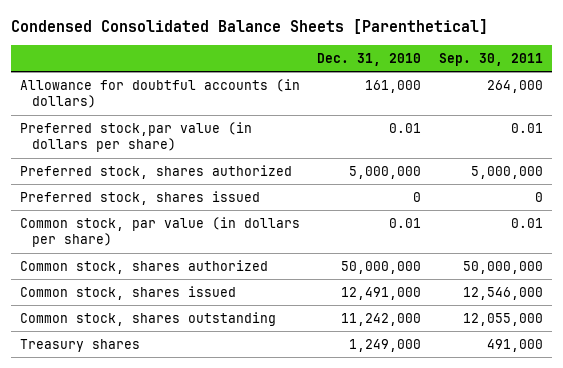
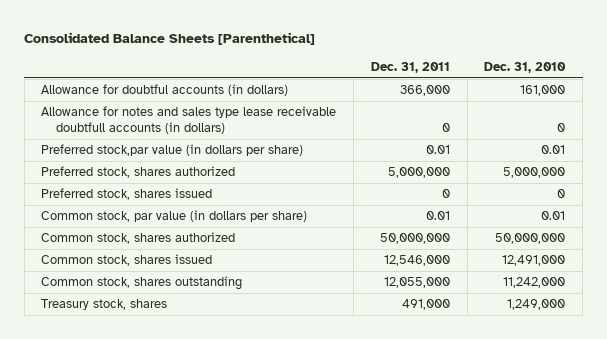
[11,18,489,34] Condensed Consolidated Balance Sheets [Parenthetical] -> [24,32,316,46] Consolidated Balance Sheets [Parenthetical]
[438,52,543,66] Sep. 30, 2011 -> none
none -> [370,61,450,73] Dec. 31, 2011
none -> [41,106,337,134] Allowance for notes and sales type lease receivable doubtfull accounts (in dollars)
[19,339,140,353] Treasury shares -> [41,299,168,311] Treasury stock, shares

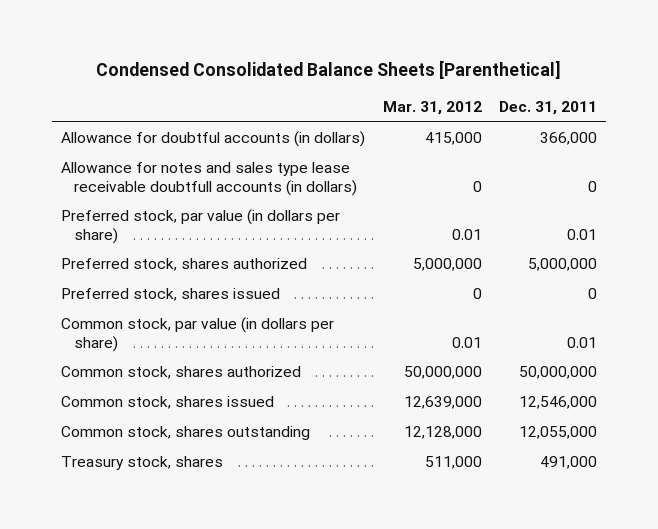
[24,32,316,46] Consolidated Balance Sheets [Parenthetical] -> [96,60,562,80] Condensed Consolidated Balance Sheets [Parenthetical]
[484,61,567,73] Dec. 31, 2010 -> none
none -> [382,101,482,116] Mar. 31, 2012
[41,144,304,157] Preferred stock,par value (in dollars per share) -> [61,209,341,244] Preferred stock, par value (in dollars per share)

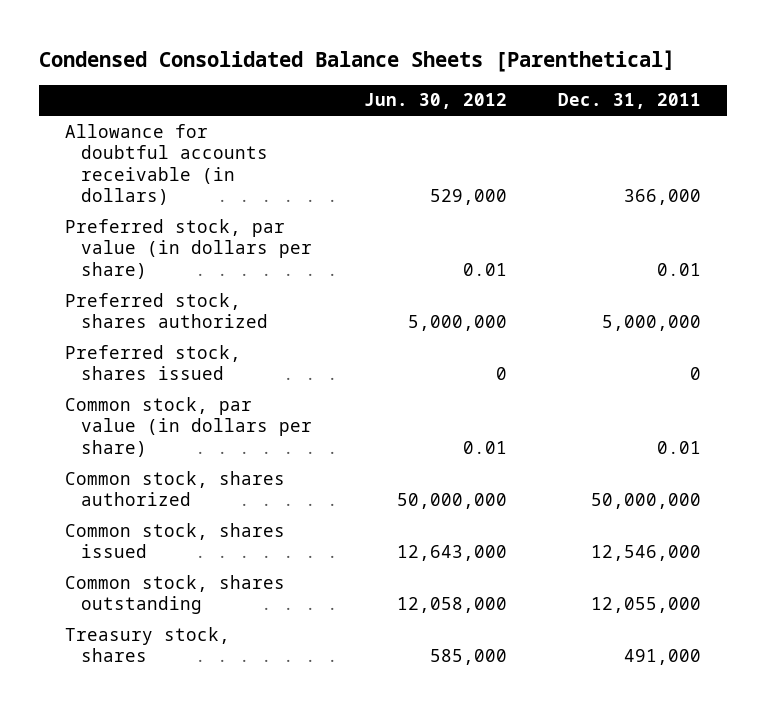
[382,101,482,116] Mar. 31, 2012 -> none
none -> [363,93,507,110] Jun. 30, 2012
[61,162,357,196] Allowance for notes and sales type lease receivable doubtfull accounts (in dollars) -> none
[61,131,366,148] Allowance for doubtful accounts (in dollars) -> [65,123,269,206] Allowance for doubtful accounts receivable (in dollars)

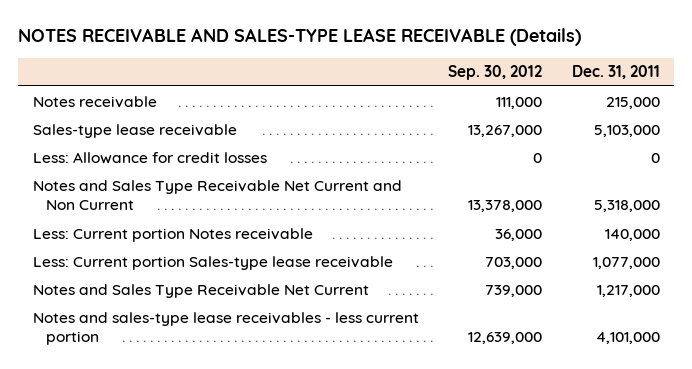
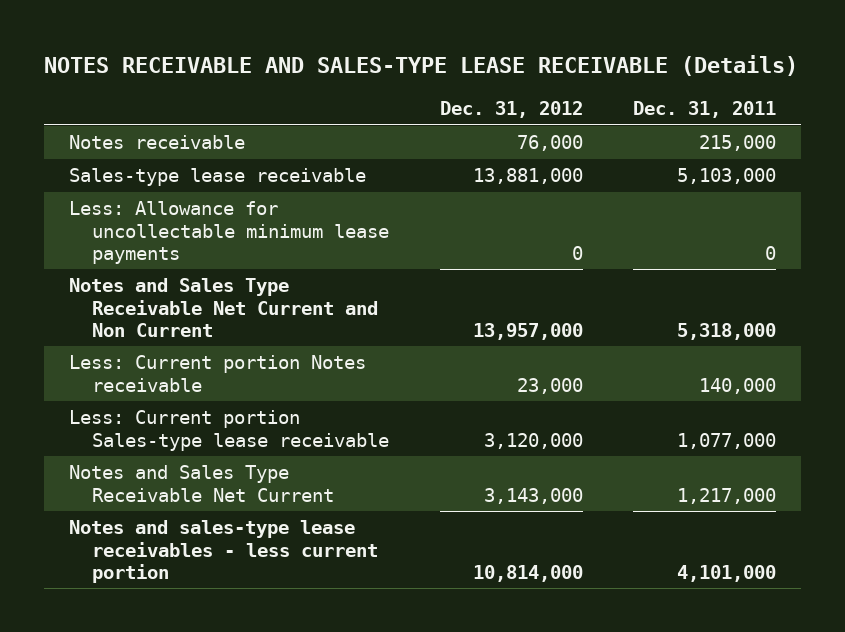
[448,65,543,81] Sep. 30, 2012 -> none
none -> [439,100,583,118] Dec. 31, 2012
[32,151,267,164] Less: Allowance for credit losses -> [69,201,390,264] Less: Allowance for uncollectable minimum lease payments

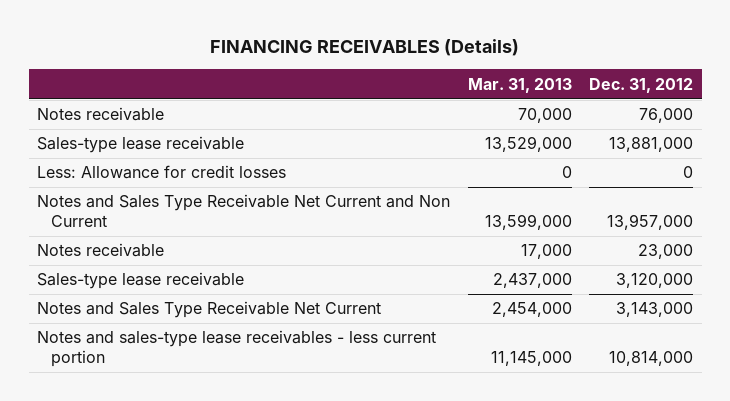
[44,55,799,77] NOTES RECEIVABLE AND SALES-TYPE LEASE RECEIVABLE (Details) -> [210,39,520,57] FINANCING RECEIVABLES (Details)
[633,100,777,118] Dec. 31, 2011 -> none
none -> [467,77,572,93] Mar. 31, 2013
[69,201,390,264] Less: Allowance for uncollectable minimum lease payments -> [37,165,287,180] Less: Allowance for credit losses
[69,355,367,392] Less: Current portion Notes receivable -> [37,243,165,258] Notes receivable
[69,410,390,451] Less: Current portion Sales-type lease receivable -> [37,272,245,290] Sales-type lease receivable

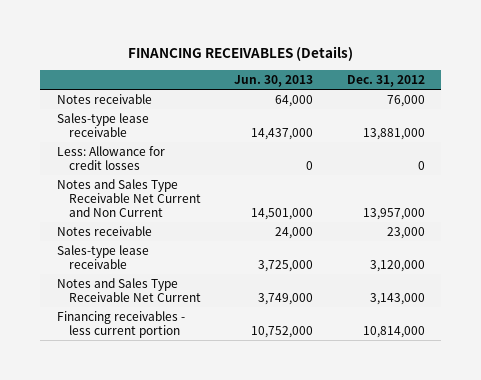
[467,77,572,93] Mar. 31, 2013 -> none
none -> [234,74,314,87] Jun. 30, 2013
[37,330,437,368] Notes and sales-type lease receivables - less current portion -> [56,310,185,338] Financing receivables - less current portion

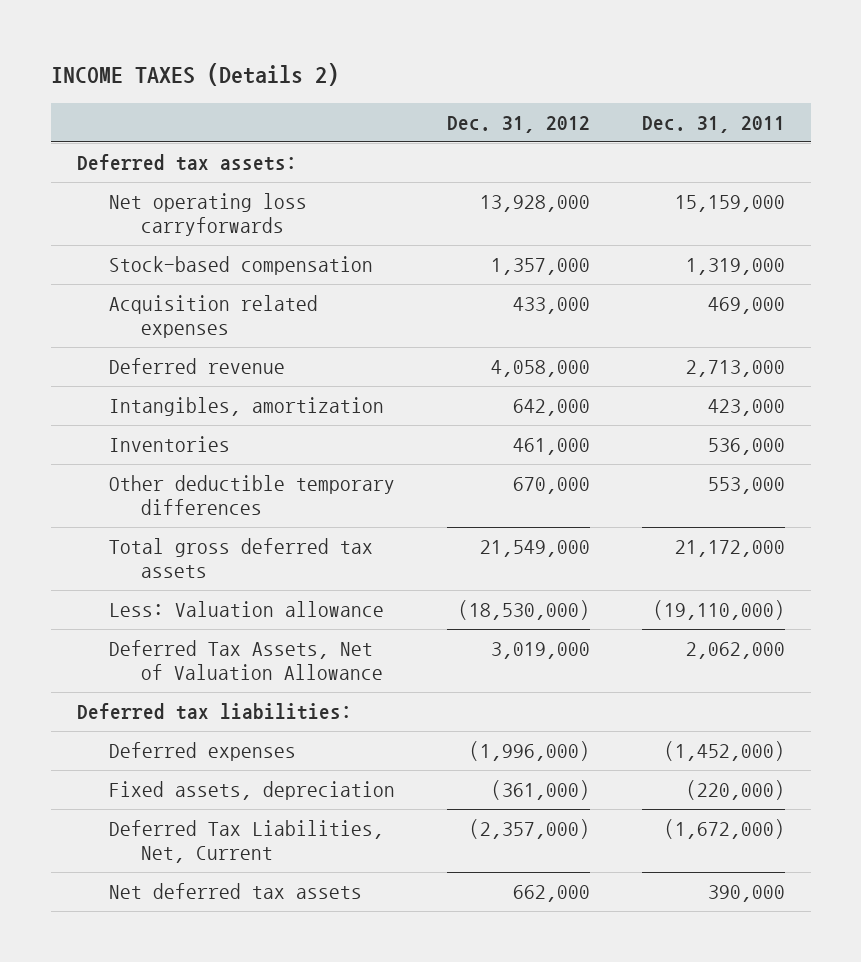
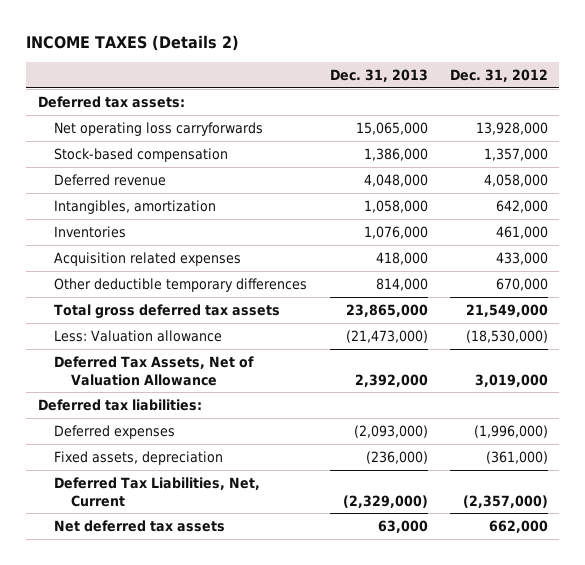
[641,115,785,133] Dec. 31, 2011 -> none
none -> [329,69,428,83] Dec. 31, 2013
[108,295,318,339] Acquisition related expenses -> [54,251,242,266] Acquisition related expenses

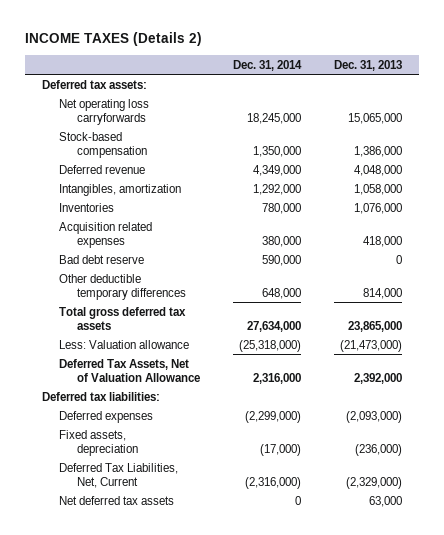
[449,69,548,83] Dec. 31, 2012 -> none
none -> [233,59,303,71] Dec. 31, 2014
none -> [59,254,145,264] Bad debt reserve

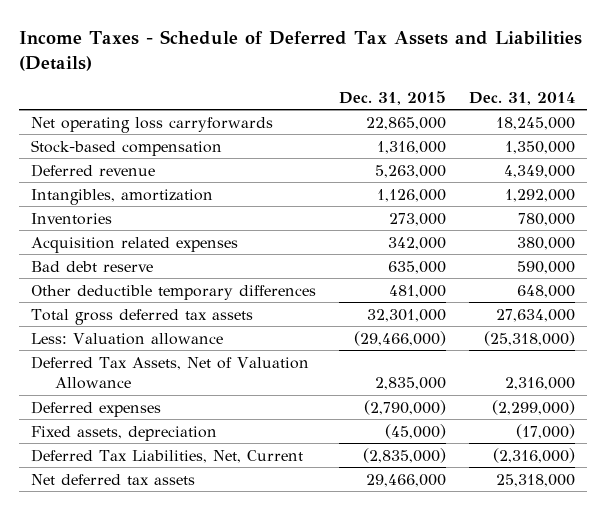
[25,32,203,47] INCOME TAXES (Details 2) -> [19,29,583,71] Income Taxes - Schedule of Deferred Tax Assets and Liabilities (Details)
[334,59,403,71] Dec. 31, 2013 -> none
none -> [338,90,446,105] Dec. 31, 2015
[41,79,147,89] Deferred tax assets: -> none
[41,391,160,401] Deferred tax liabilities: -> none
[295,495,302,505] 0 -> [496,473,576,487] 25,318,000

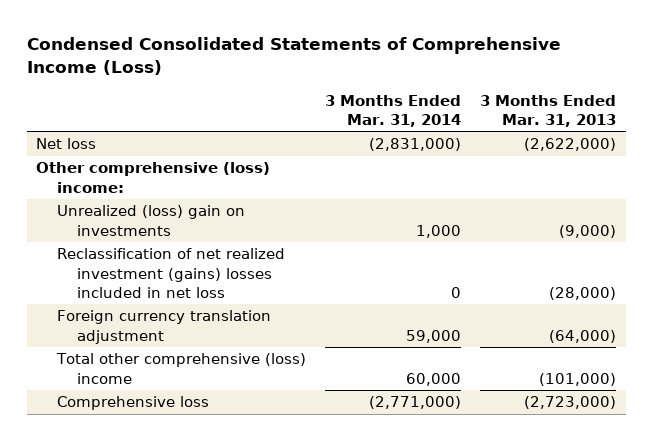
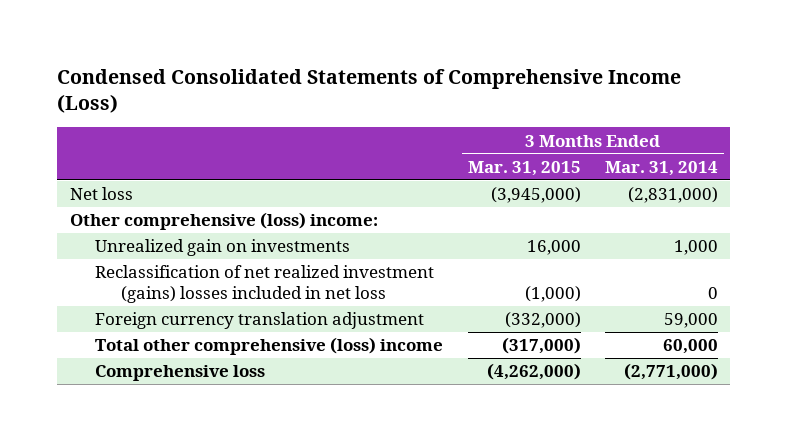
[480,94,617,127] 3 Months Ended Mar. 31, 2013 -> none
none -> [467,160,581,176] Mar. 31, 2015
[56,205,245,236] Unrealized (loss) gain on investments -> [95,239,351,257] Unrealized gain on investments

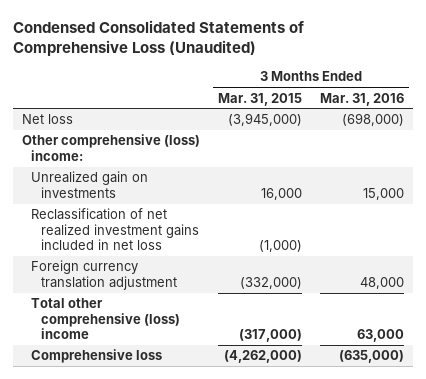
[57,68,682,114] Condensed Consolidated Statements of Comprehensive Income (Loss) -> [12,19,304,56] Condensed Consolidated Statements of Comprehensive Loss (Unaudited)
[605,160,719,176] Mar. 31, 2014 -> none
none -> [319,92,404,106] Mar. 31, 2016
[95,265,435,304] Reclassification of net realized investment (gains) losses included in net loss -> [31,208,200,251] Reclassification of net realized investment gains included in net loss

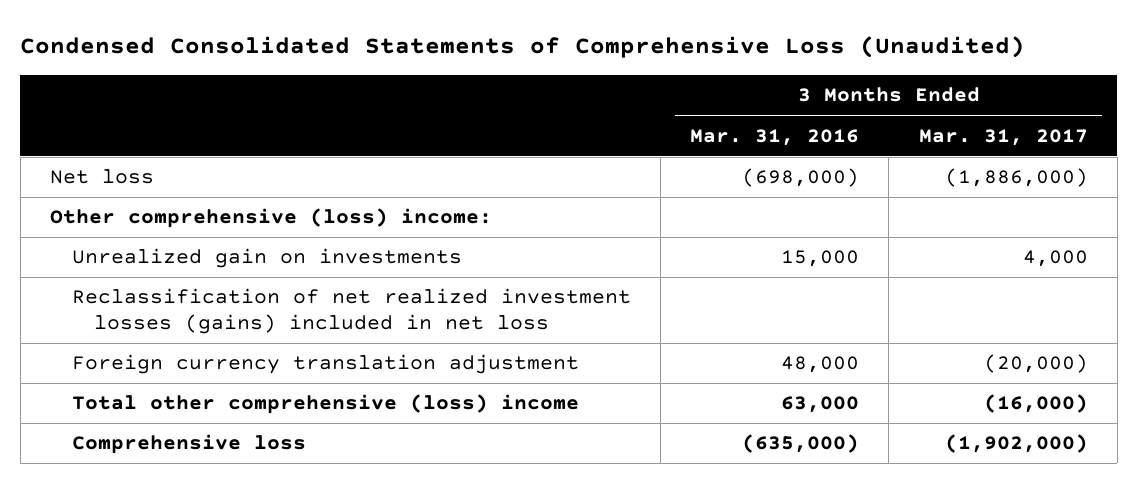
[217,92,302,106] Mar. 31, 2015 -> none
none -> [918,128,1088,146] Mar. 31, 2017
[31,208,200,251] Reclassification of net realized investment gains included in net loss -> [71,288,631,334] Reclassification of net realized investment losses (gains) included in net loss

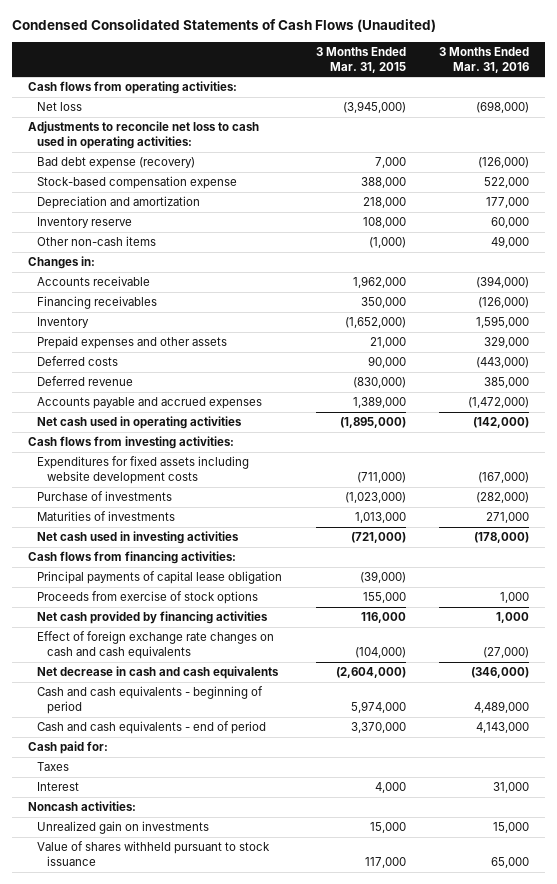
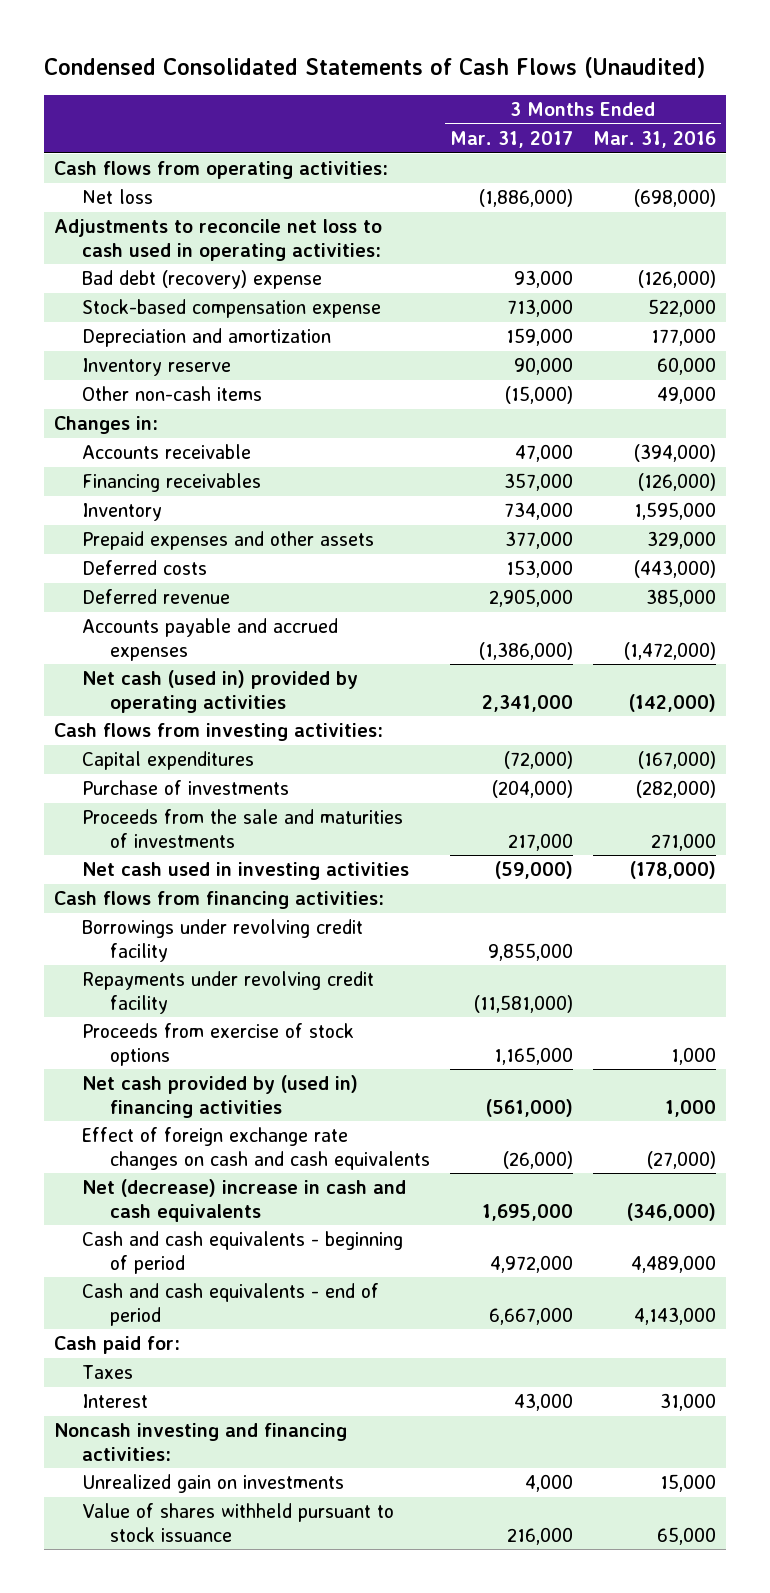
[315,46,406,73] 3 Months Ended Mar. 31, 2015 -> none
none -> [449,131,573,149] Mar. 31, 2017
[37,157,196,170] Bad debt expense (recovery) -> [81,270,322,290] Bad debt (recovery) expense
[37,416,243,430] Net cash used in operating activities -> [81,670,358,713] Net cash (used in) provided by operating activities
[37,456,250,485] Expenditures for fixed assets including website development costs -> [81,751,254,771] Capital expenditures
[37,511,176,522] Maturities of investments -> [81,809,403,848] Proceeds from the sale and maturities of investments
[37,571,283,585] Principal payments of capital lease obligation -> none
none -> [81,919,363,962] Borrowings under revolving credit facility
none -> [81,971,374,1014] Repayments under revolving credit facility
[37,611,269,625] Net cash provided by financing activities -> [81,1075,358,1118] Net cash provided by (used in) financing activities
[37,666,280,680] Net decrease in cash and cash equivalents -> [81,1179,406,1222] Net (decrease) increase in cash and cash equivalents
[28,801,137,812] Noncash activities: -> [53,1423,347,1461] Noncash investing and financing activities:

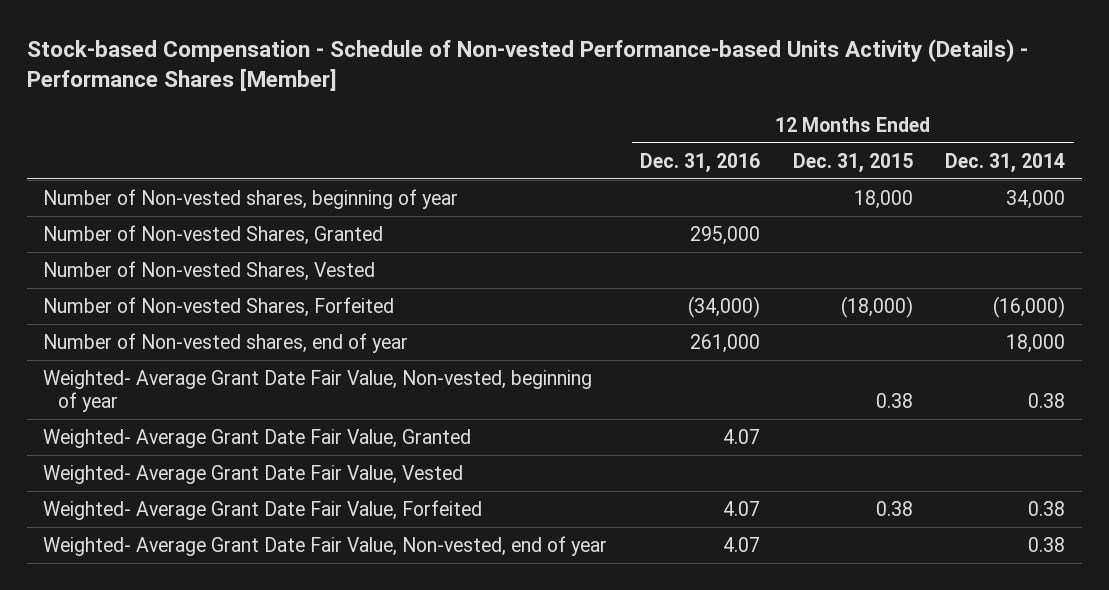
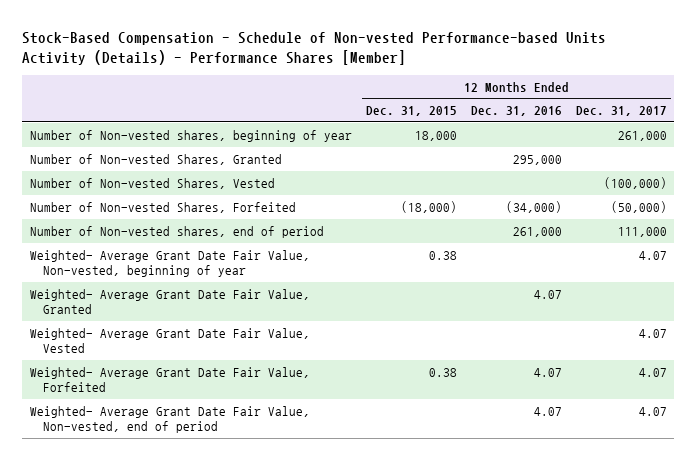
[26,39,1028,92] Stock-based Compensation - Schedule of Non-vested Performance-based Units Activity (Details) - Performance Shares [Member] -> [22,32,607,66] Stock-Based Compensation - Schedule of Non-vested Performance-based Units Activity (Details) - Performance Shares [Member]
[945,152,1066,173] Dec. 31, 2014 -> none
none -> [576,106,668,117] Dec. 31, 2017
[43,332,409,353] Number of Non-vested shares, end of year -> [29,225,324,238] Number of Non-vested shares, end of period
[43,535,608,556] Weighted- Average Grant Date Fair Value, Non-vested, end of year -> [29,405,310,434] Weighted- Average Grant Date Fair Value, Non-vested, end of period

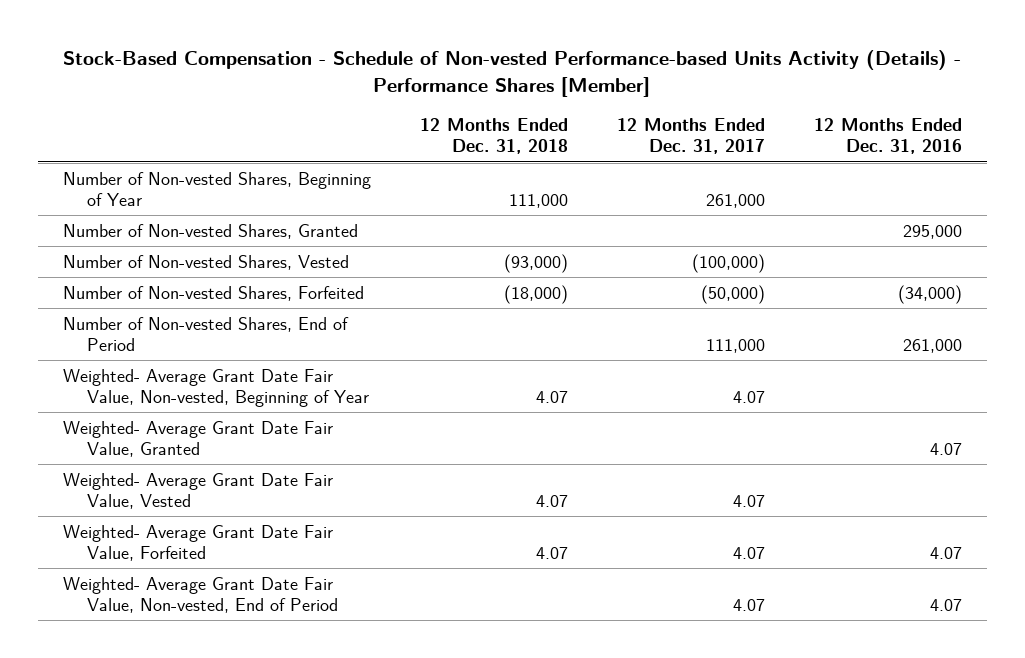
[365,106,457,117] Dec. 31, 2015 -> none
none -> [419,118,568,155] 12 Months Ended Dec. 31, 2018
[29,129,352,142] Number of Non-vested shares, beginning of year -> [62,171,371,206] Number of Non-vested Shares, Beginning of Year
[29,225,324,238] Number of Non-vested shares, end of period -> [62,316,349,351] Number of Non-vested Shares, End of Period
[29,249,310,278] Weighted- Average Grant Date Fair Value, Non-vested, beginning of year -> [62,368,369,407] Weighted- Average Grant Date Fair Value, Non-vested, Beginning of Year
[29,405,310,434] Weighted- Average Grant Date Fair Value, Non-vested, end of period -> [62,576,338,613] Weighted- Average Grant Date Fair Value, Non-vested, End of Period

